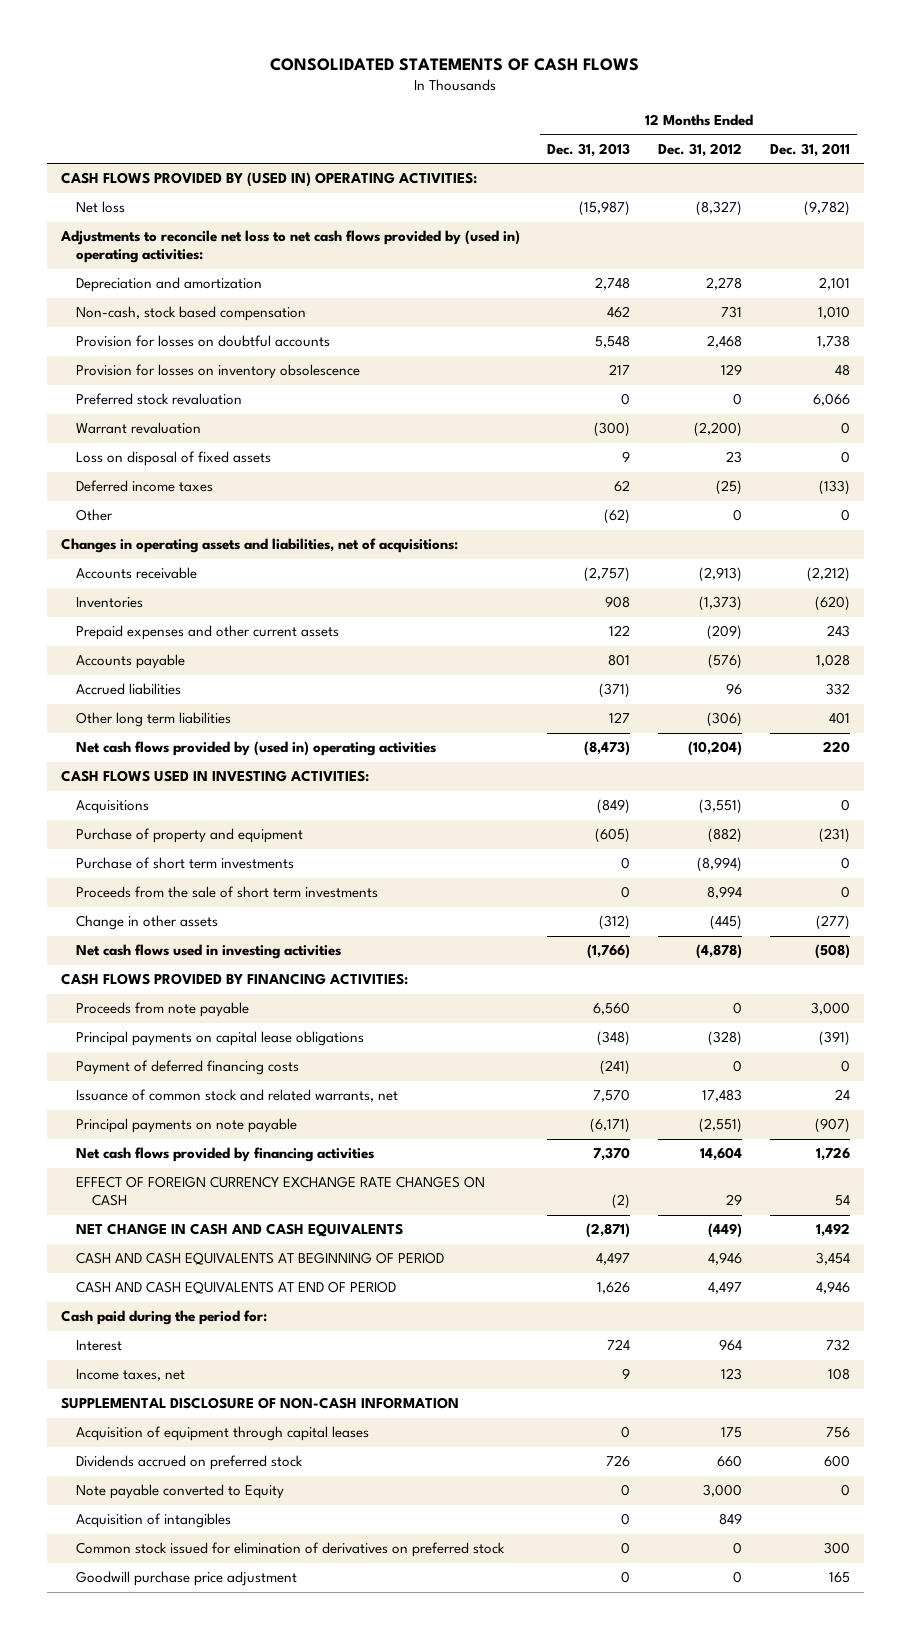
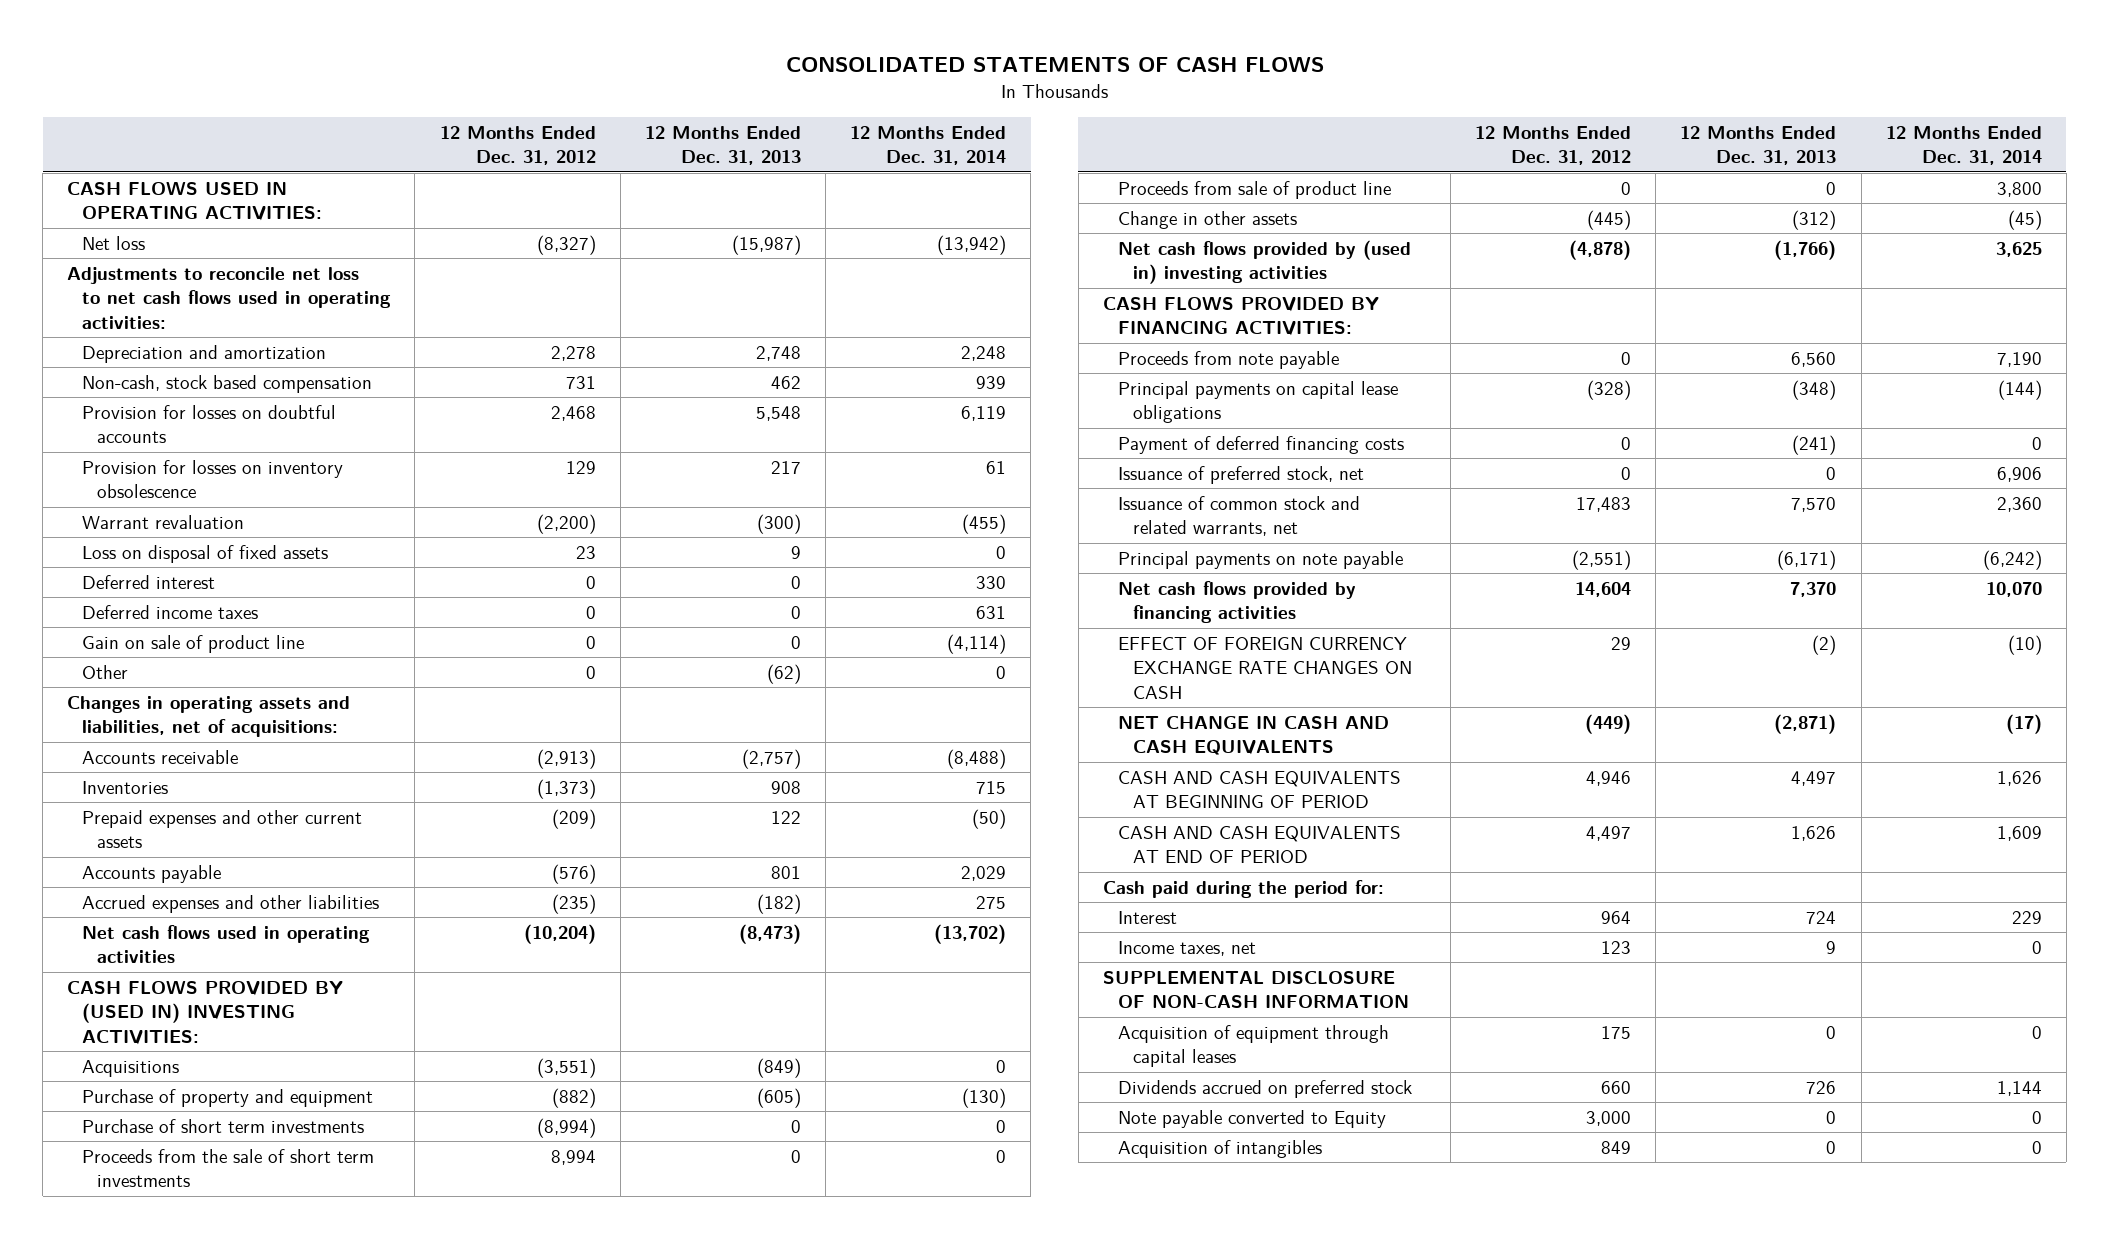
[770,142,851,157] Dec. 31, 2011 -> none
none -> [850,125,1007,166] 12 Months Ended Dec. 31, 2014
[60,172,477,188] CASH FLOWS PROVIDED BY (USED IN) OPERATING ACTIVITIES: -> [67,181,323,222] CASH FLOWS USED IN OPERATING ACTIVITIES:
[59,230,520,264] Adjustments to reconcile net loss to net cash flows provided by (used in) operating activities: -> [67,266,392,329] Adjustments to reconcile net loss to net cash flows used in operating activities:
[76,393,243,406] Preferred stock revaluation -> none
none -> [82,574,216,589] Deferred interest
[614,480,631,493] 62 -> [790,605,801,619] 0
[716,480,743,496] (25) -> [585,605,596,619] 0
none -> [82,634,305,653] Gain on sale of product line
[76,712,232,728] Other long term liabilities -> none
[76,683,182,696] Accrued liabilities -> [82,894,380,913] Accrued expenses and other liabilities
[599,683,631,699] (371) -> [756,893,801,914] (182)
[726,683,743,696] 96 -> [551,893,596,914] (235)
[76,741,437,757] Net cash flows provided by (used in) operating activities -> [82,924,371,964] Net cash flows used in operating activities
[60,770,369,783] CASH FLOWS USED IN INVESTING ACTIVITIES: -> [67,980,344,1045] CASH FLOWS PROVIDED BY (USED IN) INVESTING ACTIVITIES:
none -> [1117,180,1391,199] Proceeds from sale of product line
[76,944,342,960] Net cash flows used in investing activities -> [1117,239,1411,285] Net cash flows provided by (used in) investing activities
none -> [1117,465,1364,484] Issuance of preferred stock, net
[76,1542,506,1558] Common stock issued for elimination of derivatives on preferred stock -> none
[76,1571,298,1587] Goodwill purchase price adjustment -> none

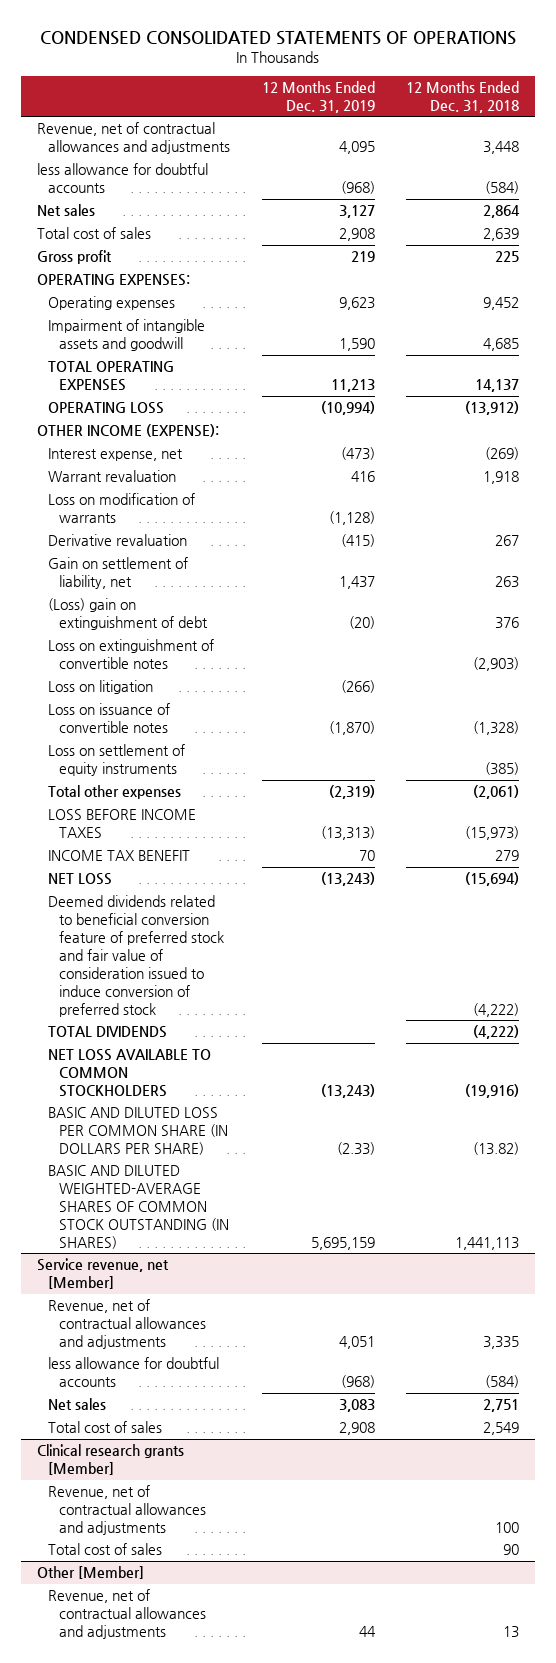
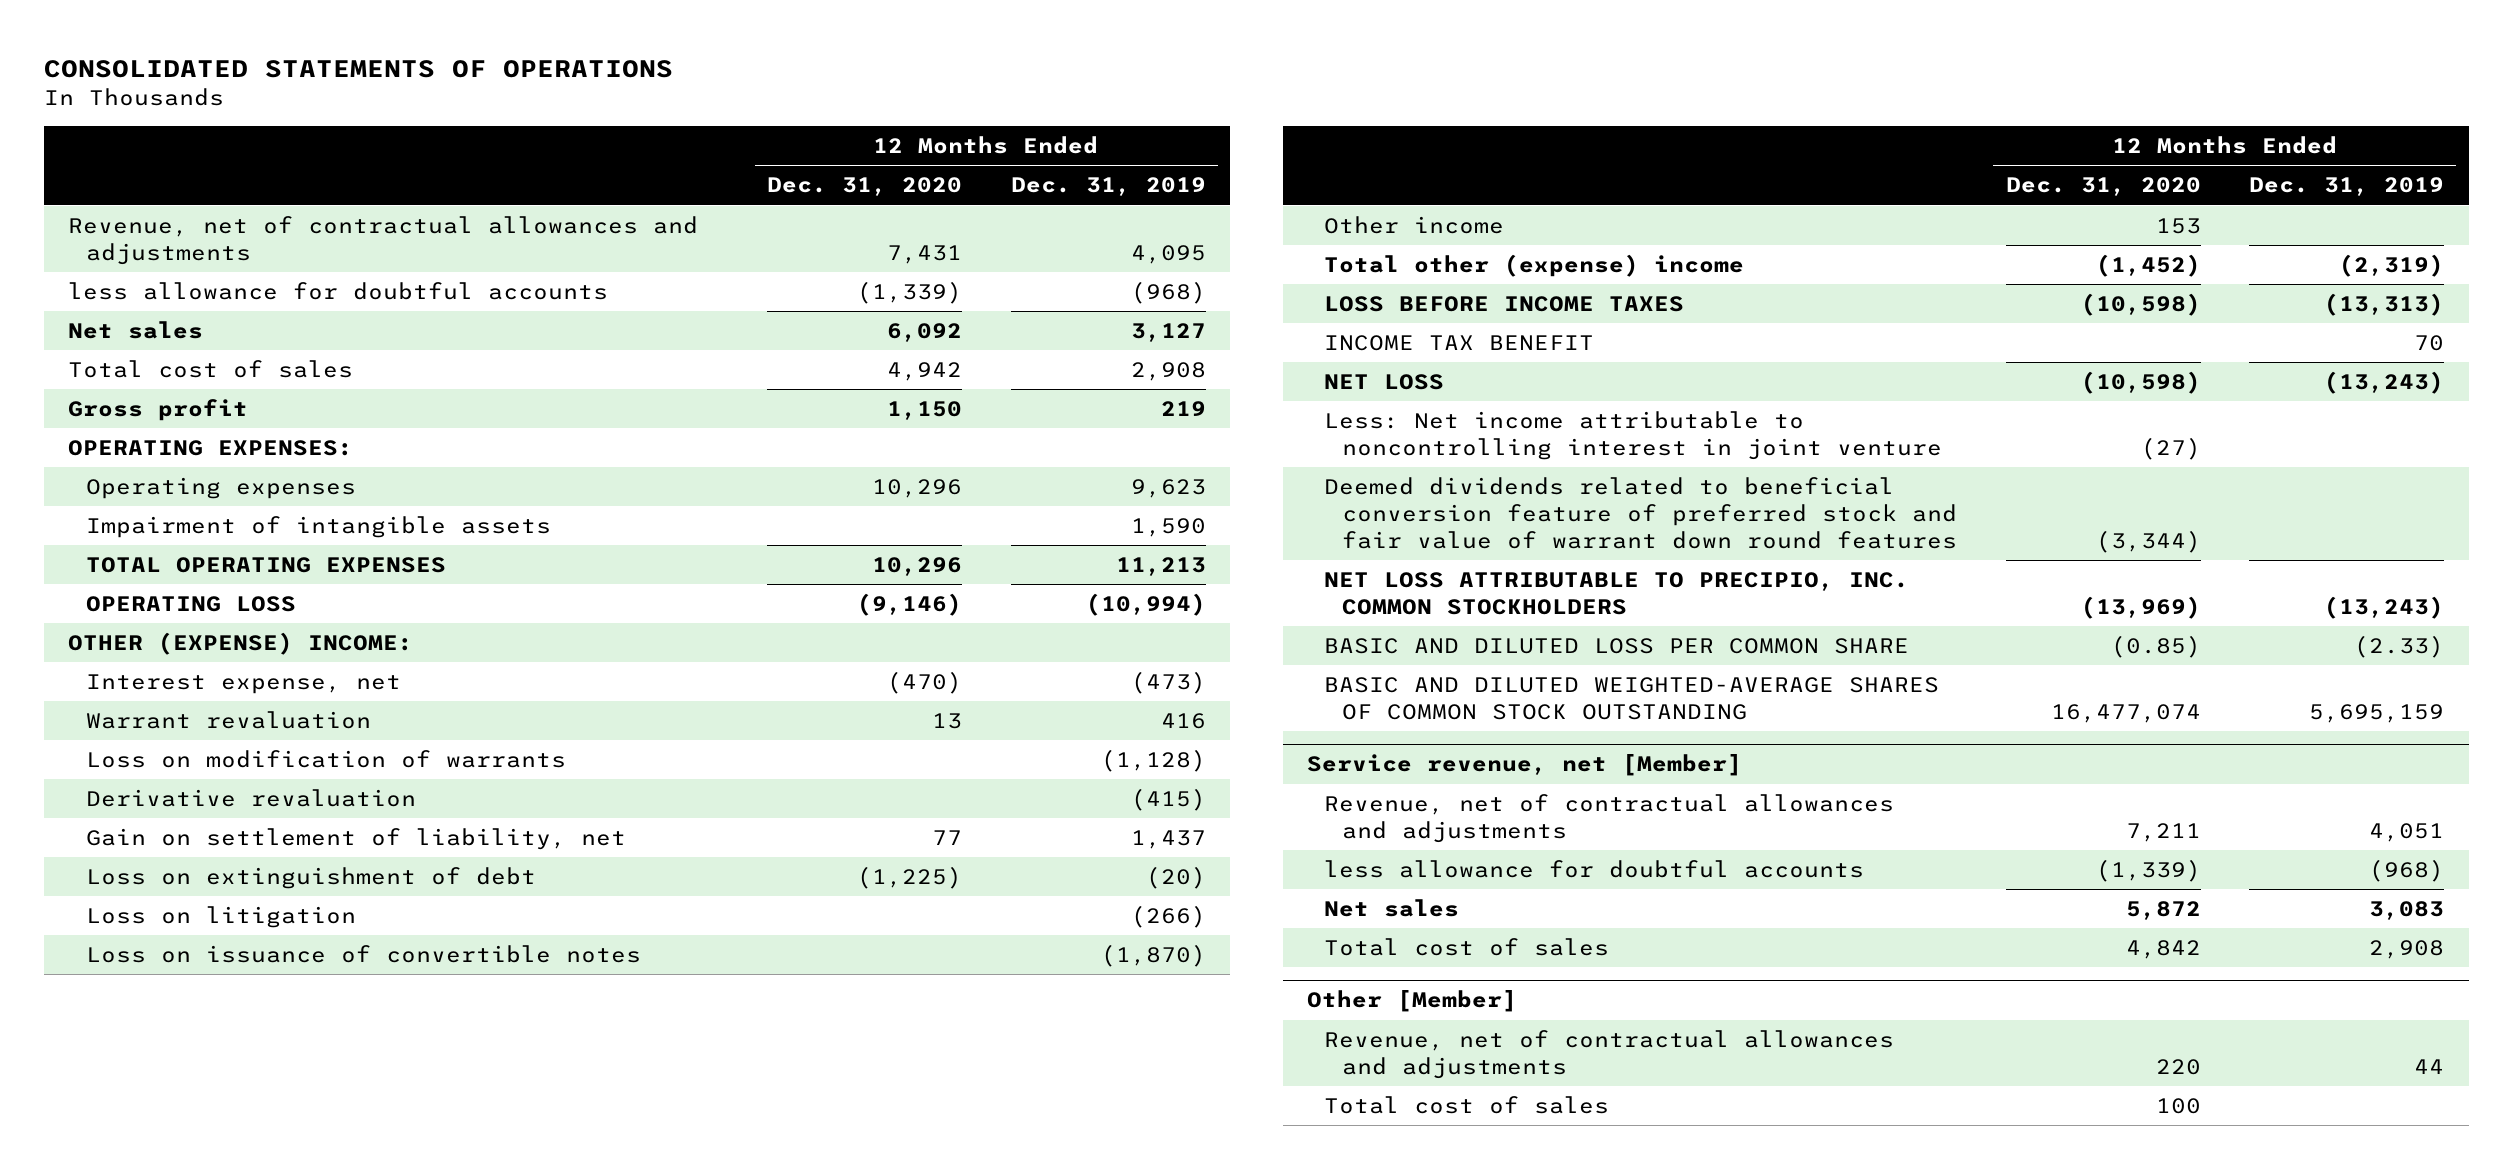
[39,30,516,45] CONDENSED CONSOLIDATED STATEMENTS OF OPERATIONS -> [43,59,673,78] CONSOLIDATED STATEMENTS OF OPERATIONS
[406,81,520,114] 12 Months Ended Dec. 31, 2018 -> none
none -> [766,177,962,197] Dec. 31, 2020
[47,319,205,352] Impairment of intangible assets and goodwill -> [85,516,551,539] Impairment of intangible assets
[36,424,219,438] OTHER INCOME (EXPENSE): -> [68,632,414,656] OTHER (EXPENSE) INCOME:
[47,639,214,670] Loss on extinguishment of convertible notes -> none
[47,598,208,631] (Loss) gain on extinguishment of debt -> [85,867,536,890] Loss on extinguishment of debt
[47,744,185,777] Loss on settlement of equity instruments -> none
none -> [1324,216,1505,235] Other income
[47,785,181,800] Total other expenses -> [1324,254,1745,278] Total other (expense) income
[47,1026,167,1039] TOTAL DIVIDENDS -> none
none -> [1324,411,1942,460] Less: Net income attributable to noncontrolling interest in joint venture
[47,895,224,1017] Deemed dividends related to beneficial conversion feature of preferred stock and fair value of consideration issued to induce conversion of preferred stock -> [1324,477,1957,549] Deemed dividends related to beneficial conversion feature of preferred stock and fair value of warrant down round features
[47,1049,211,1098] NET LOSS AVAILABLE TO COMMON STOCKHOLDERS -> [1324,572,1910,615] NET LOSS ATTRIBUTABLE TO PRECIPIO, INC. COMMON STOCKHOLDERS
[47,1107,228,1156] BASIC AND DILUTED LOSS PER COMMON SHARE (IN DOLLARS PER SHARE) -> [1324,638,1910,655] BASIC AND DILUTED LOSS PER COMMON SHARE
[47,1165,229,1249] BASIC AND DILUTED WEIGHTED-AVERAGE SHARES OF COMMON STOCK OUTSTANDING (IN SHARES) -> [1324,677,1940,720] BASIC AND DILUTED WEIGHTED-AVERAGE SHARES OF COMMON STOCK OUTSTANDING
[36,1444,184,1476] Clinical research grants [Member] -> none
[47,1485,206,1536] Revenue, net of contractual allowances and adjustments -> none
[47,1543,162,1556] Total cost of sales -> none
none -> [1324,1096,1610,1115] Total cost of sales

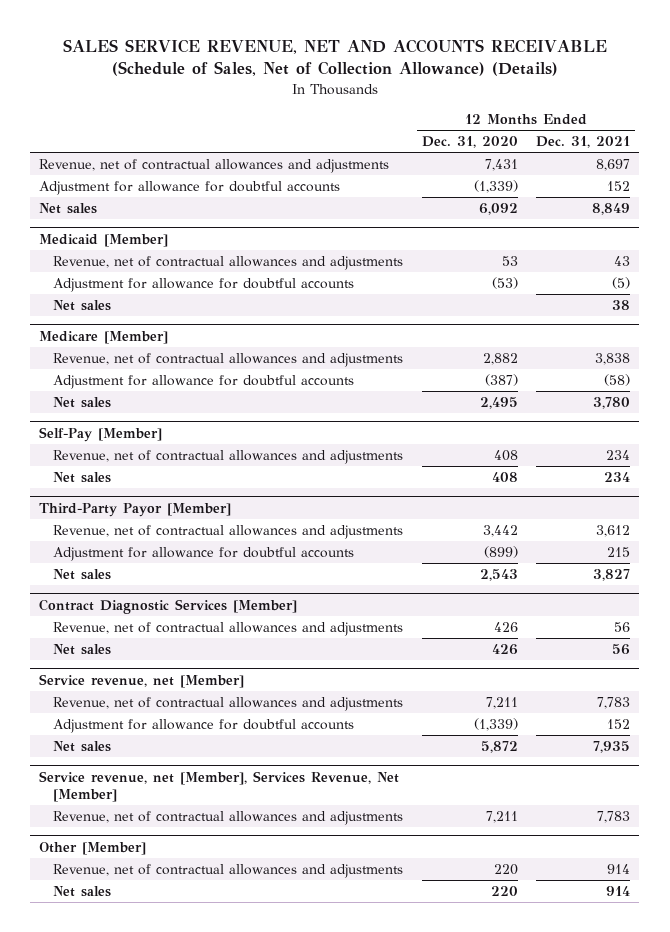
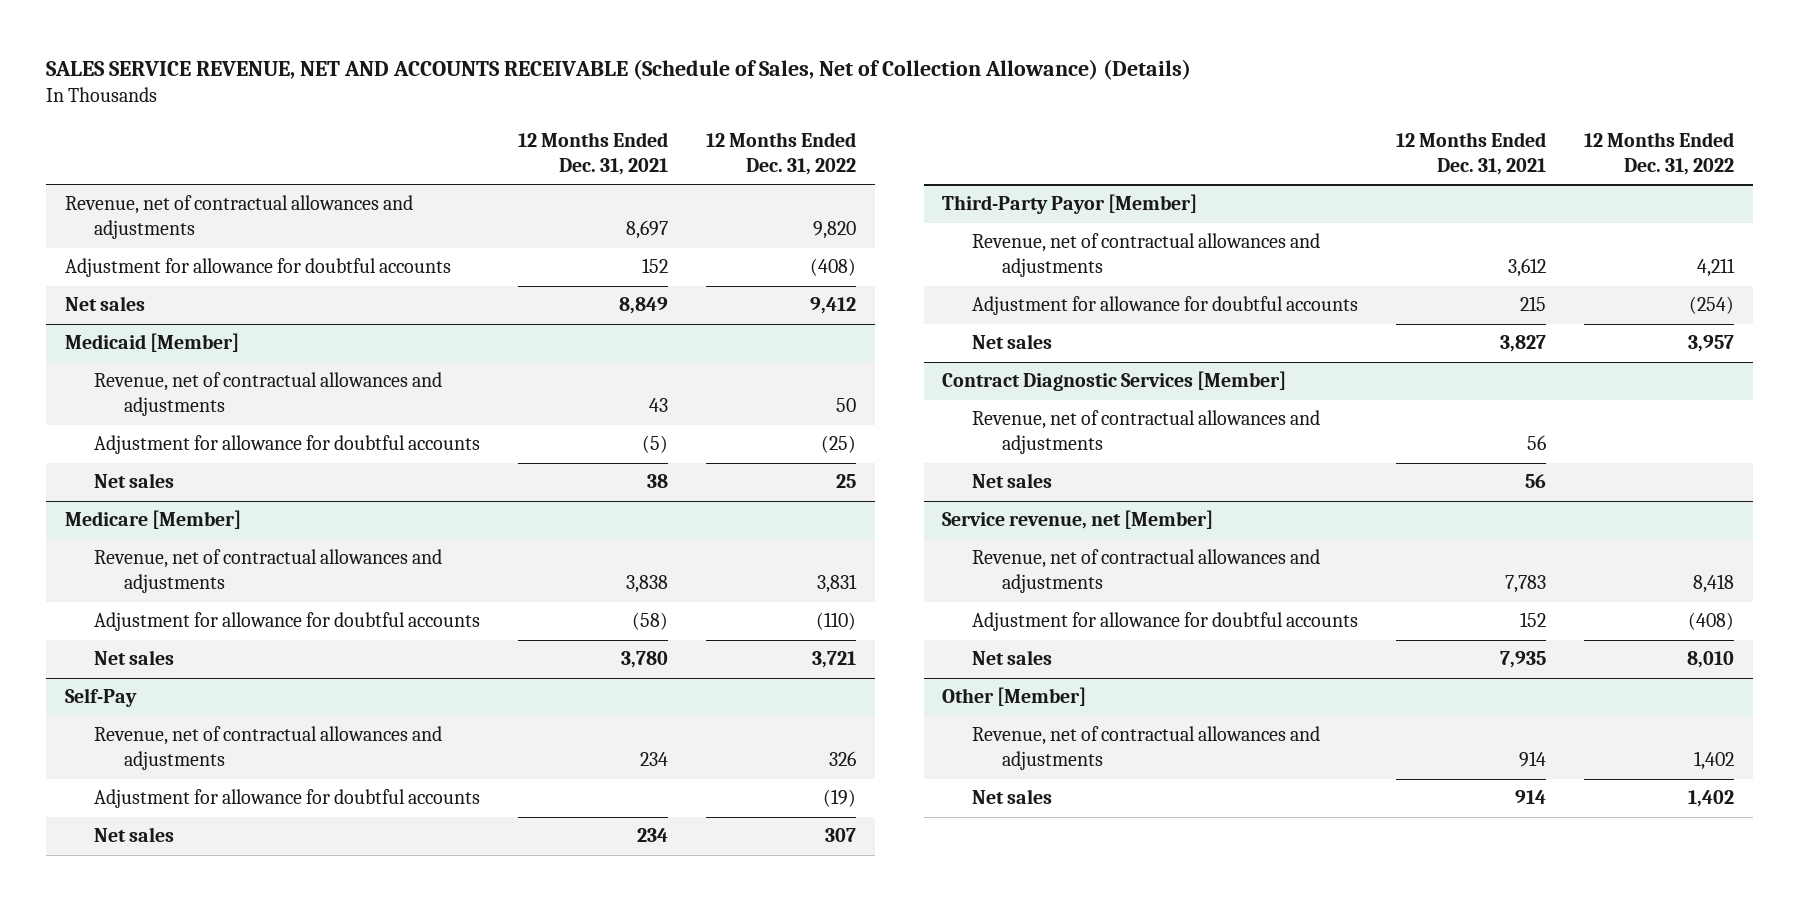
[421,136,518,149] Dec. 31, 2020 -> none
none -> [706,131,857,175] 12 Months Ended Dec. 31, 2022
[39,426,163,442] Self-Pay [Member] -> [64,688,137,708] Self-Pay
none -> [94,789,481,809] Adjustment for allowance for doubtful accounts
[39,770,400,803] Service revenue, net [Member], Services Revenue, Net [Member] -> none
[53,811,404,826] Revenue, net of contractual allowances and adjustments -> none

